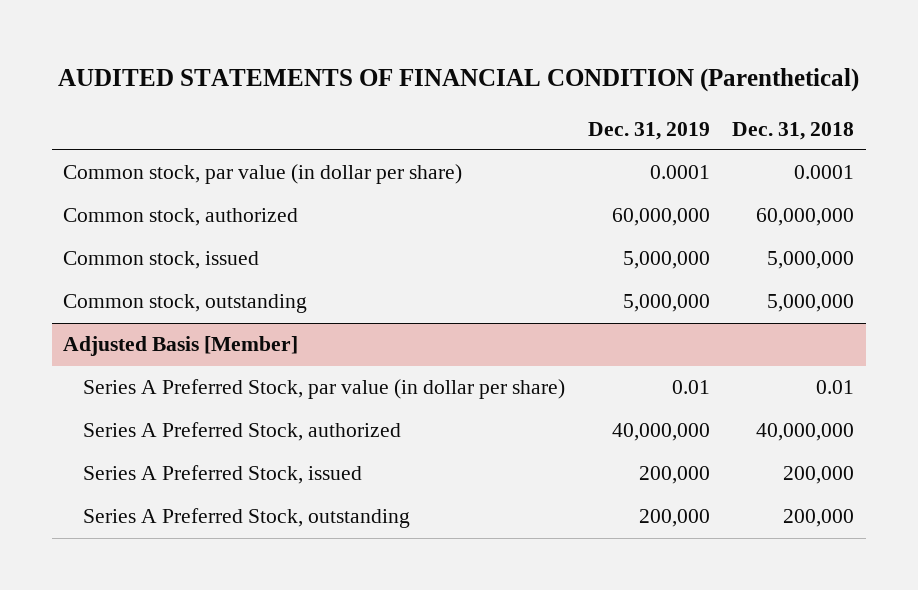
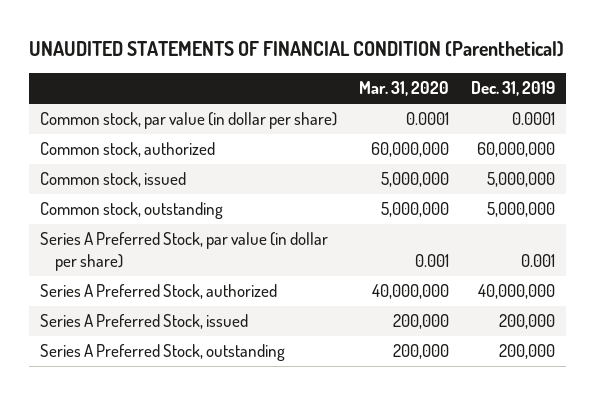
[57,67,859,92] AUDITED STATEMENTS OF FINANCIAL CONDITION (Parenthetical) -> [29,40,565,57] UNAUDITED STATEMENTS OF FINANCIAL CONDITION (Parenthetical)
[732,121,855,140] Dec. 31, 2018 -> none
none -> [359,81,450,97] Mar. 31, 2020
[63,336,299,357] Adjusted Basis [Member] -> none
[671,380,710,395] 0.01 -> [520,254,555,268] 0.001

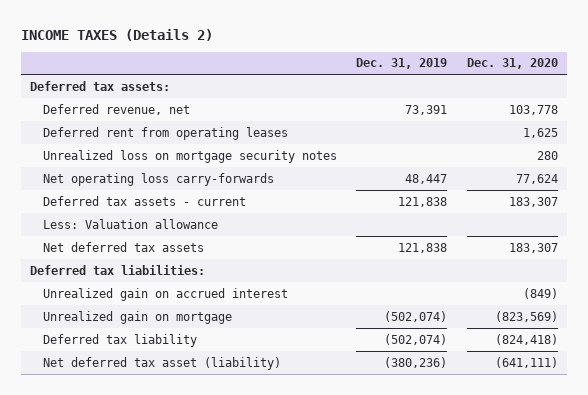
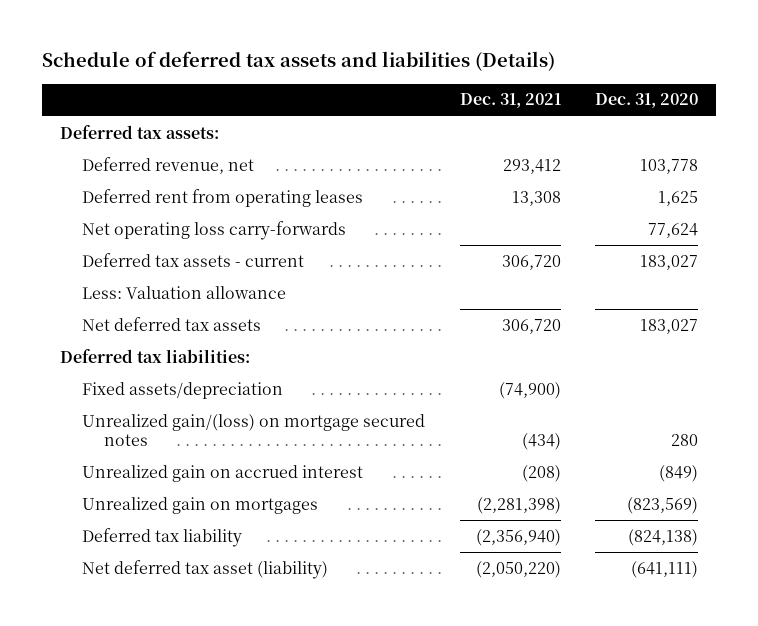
[20,28,213,41] INCOME TAXES (Details 2) -> [42,51,556,72] Schedule of deferred tax assets and liabilities (Details)
[356,58,448,70] Dec. 31, 2019 -> none
none -> [459,93,561,109] Dec. 31, 2021
[42,149,337,163] Unrealized loss on mortgage security notes -> none
[508,196,558,207] 183,307 -> [640,254,699,270] 183,027
[508,242,558,253] 183,307 -> [640,318,699,334] 183,027
none -> [81,381,283,399] Fixed assets/depreciation
none -> [81,413,425,447] Unrealized gain/(loss) on mortgage secured notes
[42,310,232,324] Unrealized gain on mortgage -> [81,496,318,514] Unrealized gain on mortgages
[494,333,558,345] (824,418) -> [628,528,699,546] (824,138)

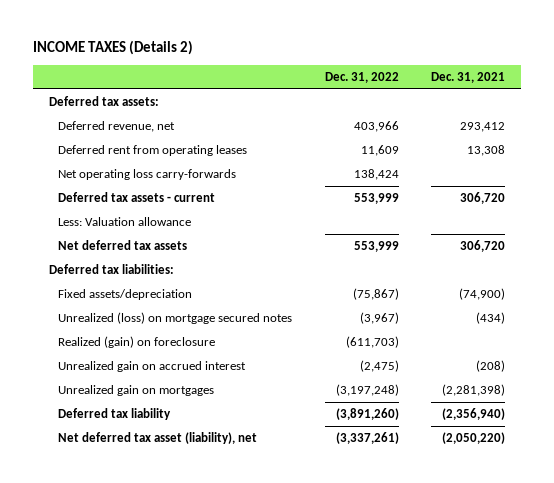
[42,51,556,72] Schedule of deferred tax assets and liabilities (Details) -> [32,40,193,56] INCOME TAXES (Details 2)
[595,93,699,109] Dec. 31, 2020 -> none
none -> [324,71,399,83] Dec. 31, 2022
[81,413,425,447] Unrealized gain/(loss) on mortgage secured notes -> [58,311,293,324] Unrealized (loss) on mortgage secured notes
none -> [58,335,216,348] Realized (gain) on foreclosure
[81,559,328,579] Net deferred tax asset (liability) -> [58,431,258,444] Net deferred tax asset (liability), net

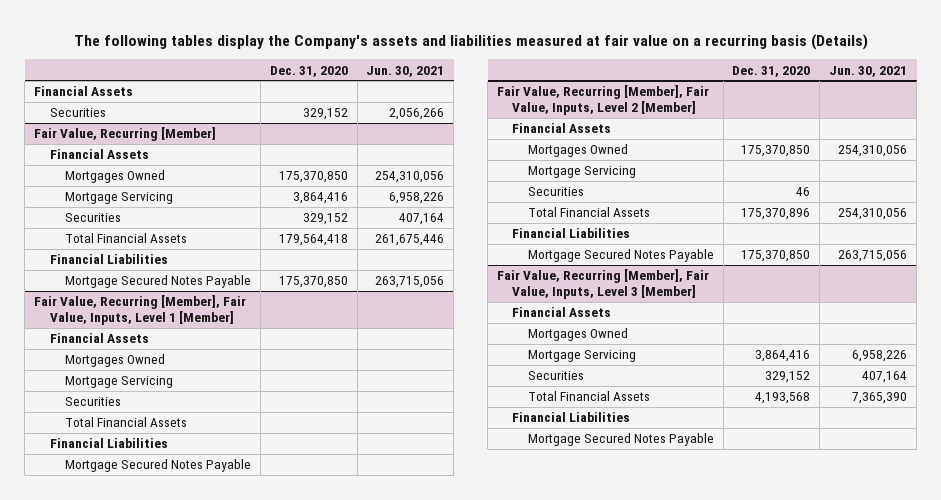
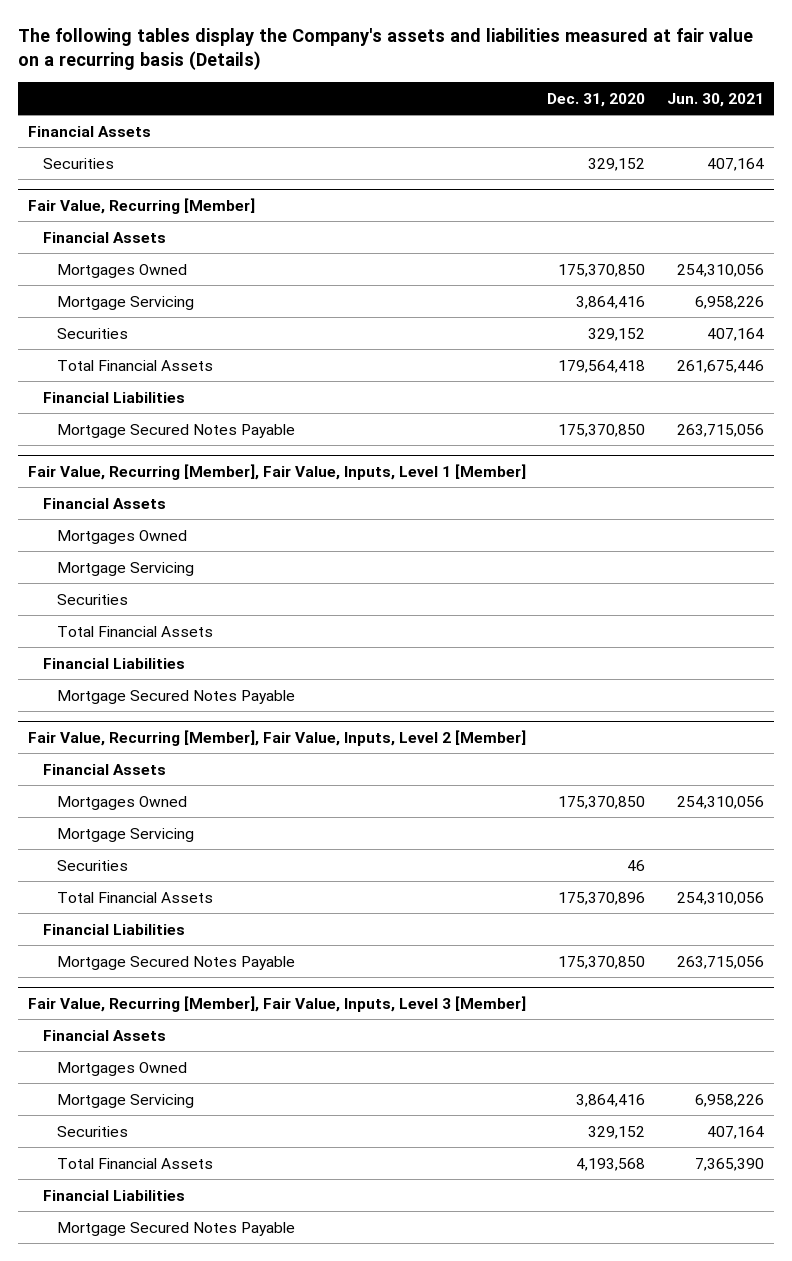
[389,108,445,121] 2,056,266 -> [706,157,764,171] 407,164

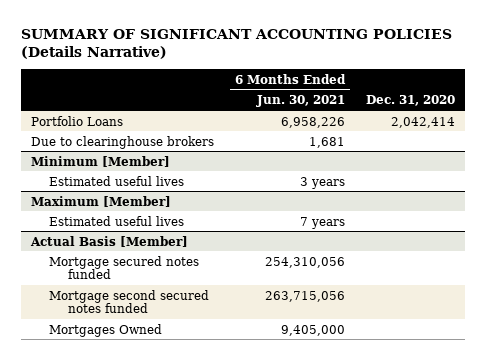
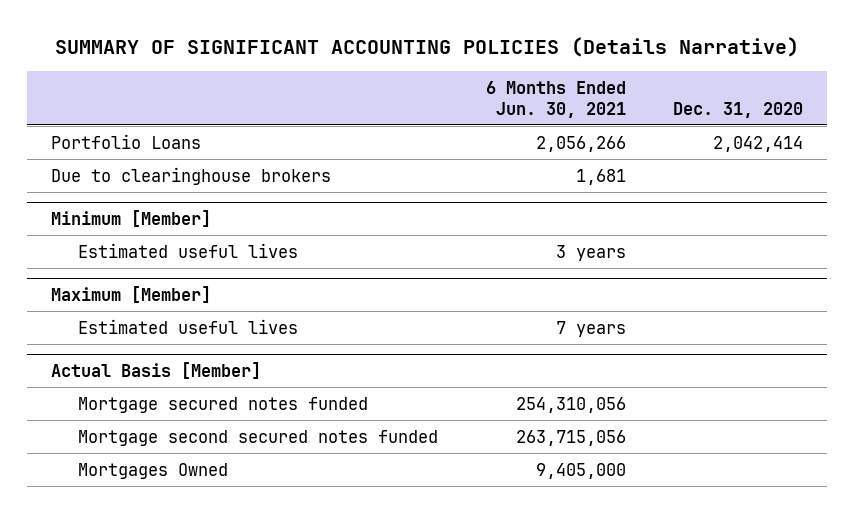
[281,116,346,128] 6,958,226 -> [535,135,626,152] 2,056,266

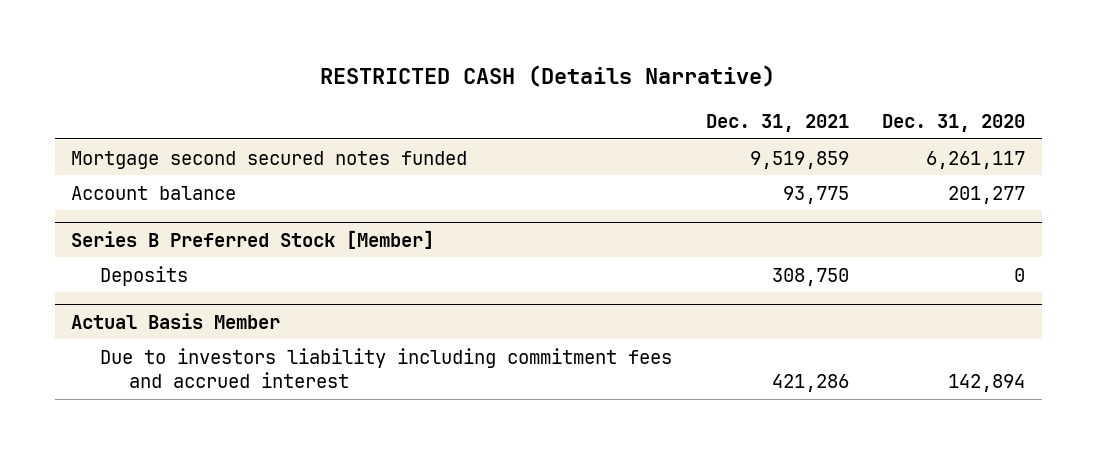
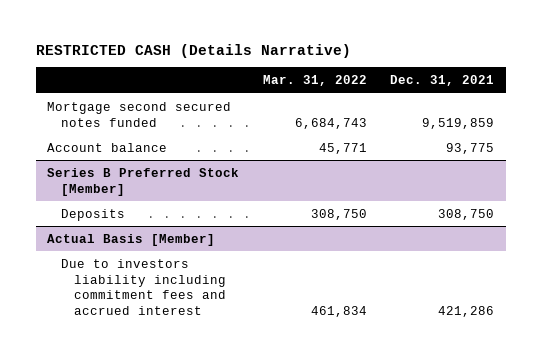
[882,113,1026,132] Dec. 31, 2020 -> none
none -> [262,75,367,87] Mar. 31, 2022
[71,312,281,329] Actual Basis Member -> [47,233,216,246] Actual Basis [Member]

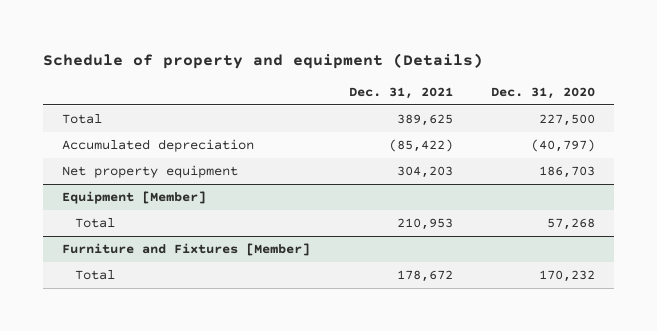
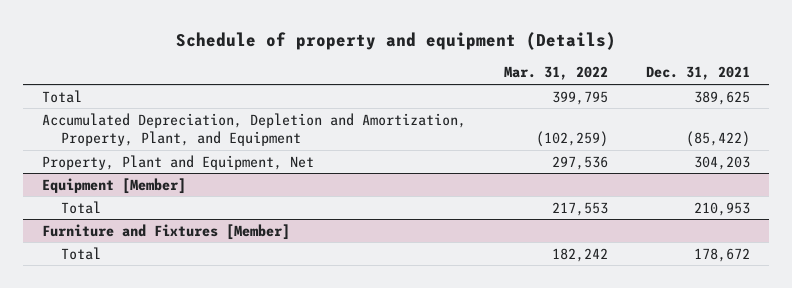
[491,87,596,100] Dec. 31, 2020 -> none
none -> [504,66,609,81] Mar. 31, 2022
[62,138,255,152] Accumulated depreciation -> [42,112,467,147] Accumulated Depreciation, Depletion and Amortization, Property, Plant, and Equipment
[62,164,239,178] Net property equipment -> [42,154,315,170] Property, Plant and Equipment, Net

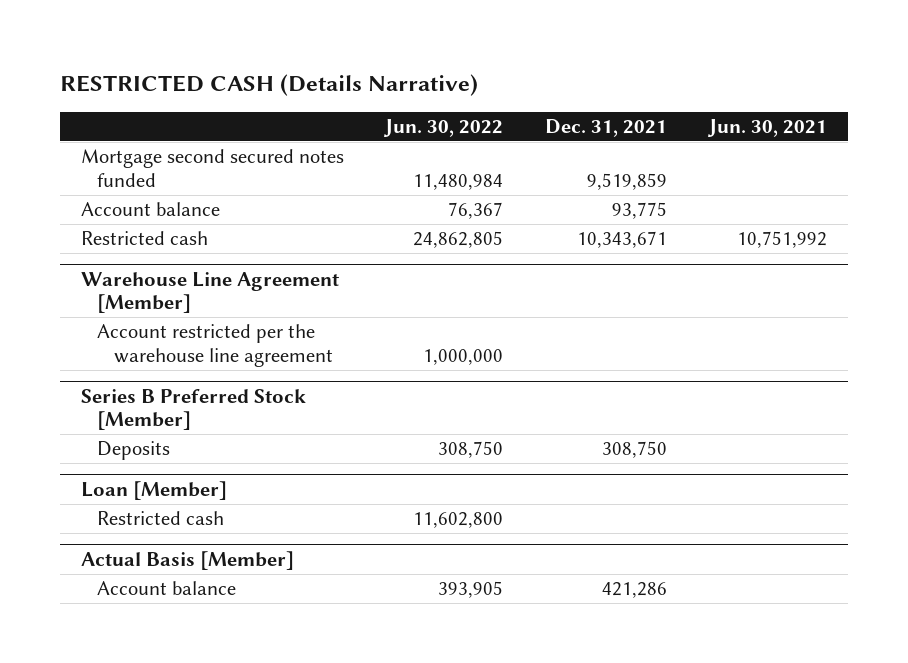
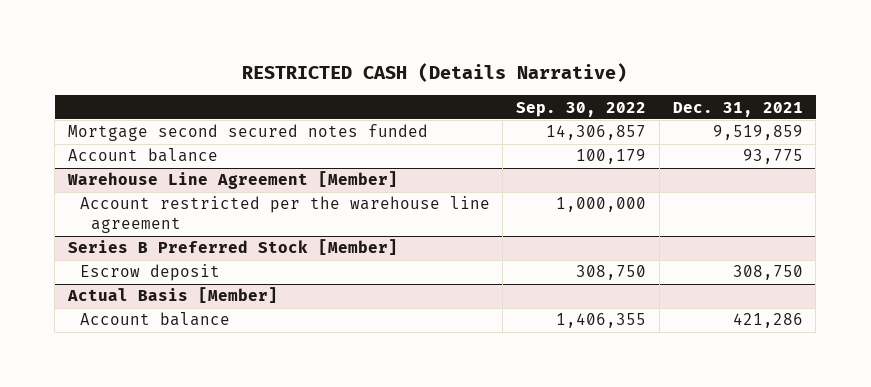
[383,118,504,137] Jun. 30, 2022 -> none
[707,118,828,137] Jun. 30, 2021 -> none
none -> [516,101,647,117] Sep. 30, 2022
[80,231,208,246] Restricted cash -> none
[80,480,227,500] Loan [Member] -> none
[97,511,225,526] Restricted cash -> none
[97,441,171,461] Deposits -> [79,264,220,282] Escrow deposit

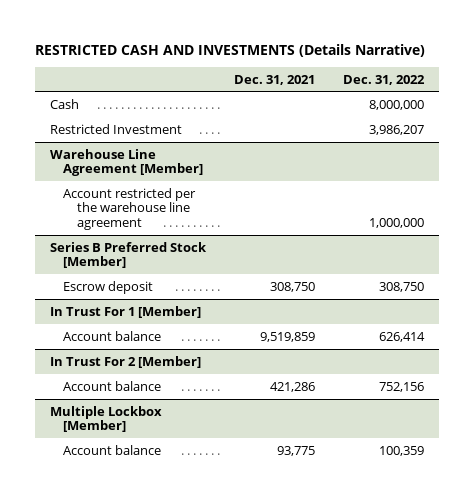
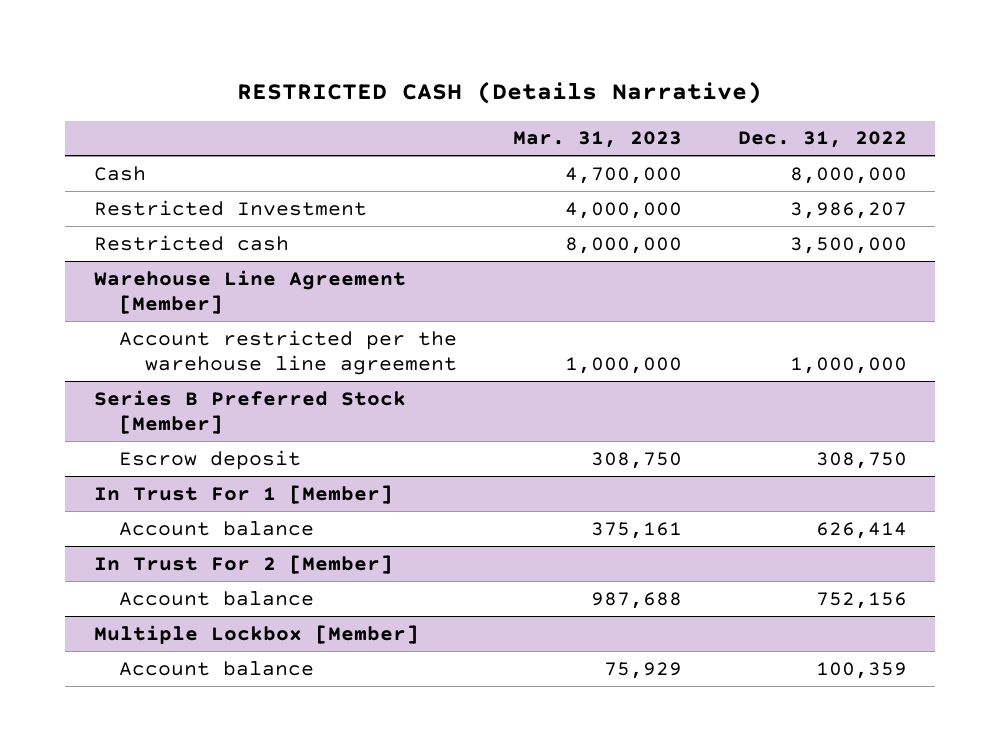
[35,43,426,57] RESTRICTED CASH AND INVESTMENTS (Details Narrative) -> [237,81,763,105] RESTRICTED CASH (Details Narrative)
[233,74,315,85] Dec. 31, 2021 -> none
none -> [513,131,683,149] Mar. 31, 2023
none -> [93,234,289,251] Restricted cash

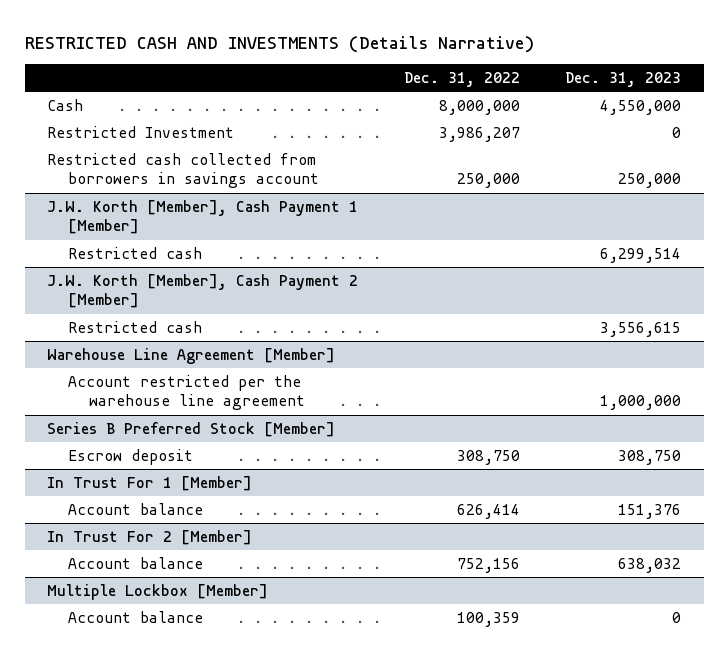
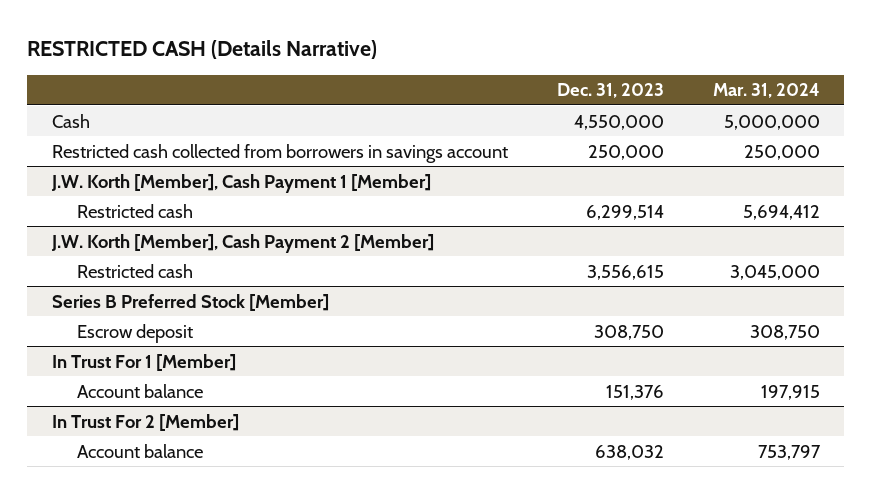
[24,35,534,53] RESTRICTED CASH AND INVESTMENTS (Details Narrative) -> [27,40,378,60] RESTRICTED CASH (Details Narrative)
[403,71,520,87] Dec. 31, 2022 -> none
none -> [712,83,820,99] Mar. 31, 2024
[47,125,235,138] Restricted Investment -> none
[47,347,336,364] Warehouse Line Agreement [Member] -> none
[68,374,306,411] Account restricted per the warehouse line agreement -> none
[47,583,269,600] Multiple Lockbox [Member] -> none
[68,610,204,623] Account balance -> none

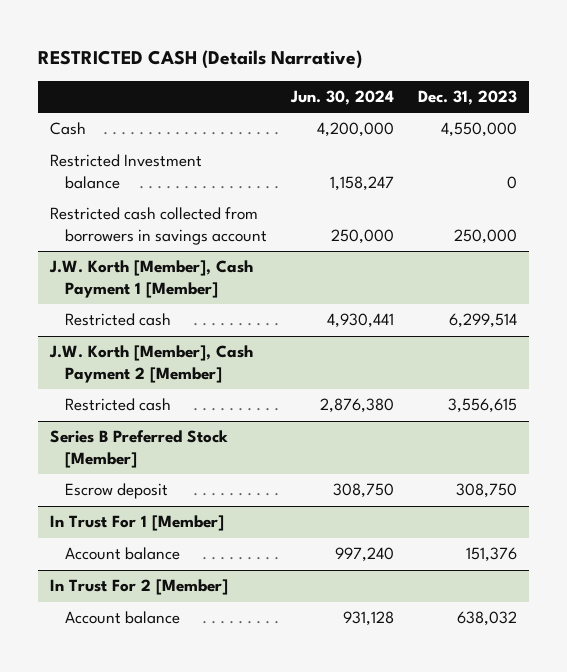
[712,83,820,99] Mar. 31, 2024 -> none
none -> [289,90,394,106] Jun. 30, 2024
none -> [50,154,203,189] Restricted Investment balance

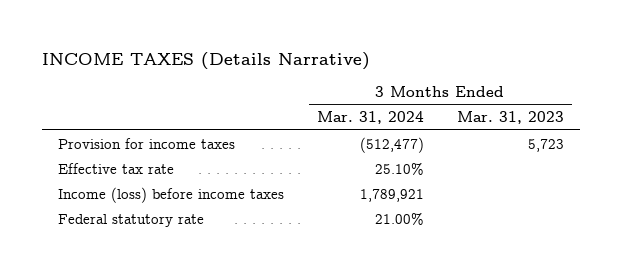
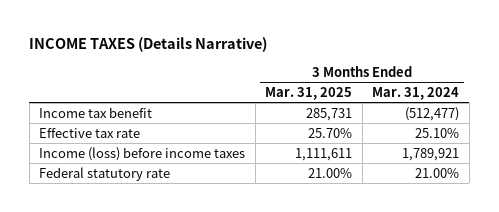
[456,110,564,124] Mar. 31, 2023 -> none
none -> [265,86,353,100] Mar. 31, 2025
[58,137,236,149] Provision for income taxes -> [39,106,153,118] Income tax benefit

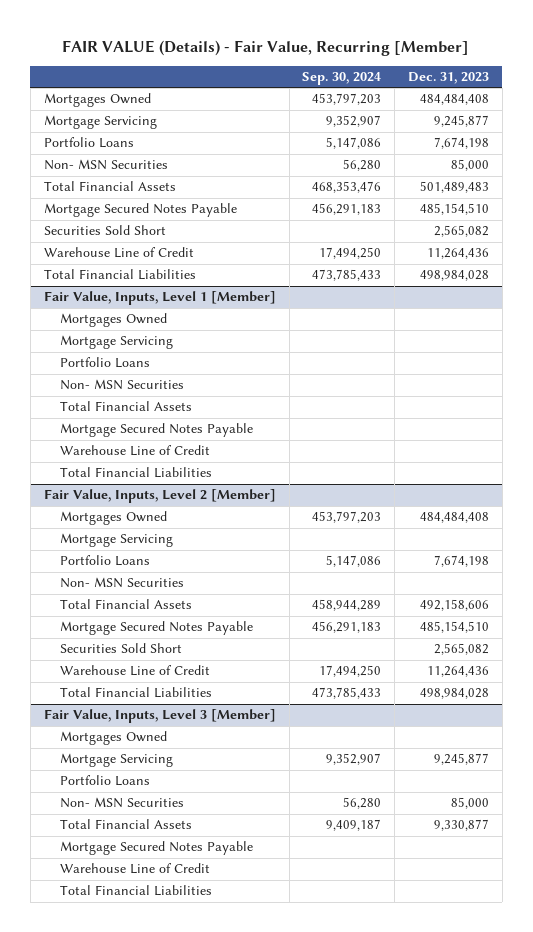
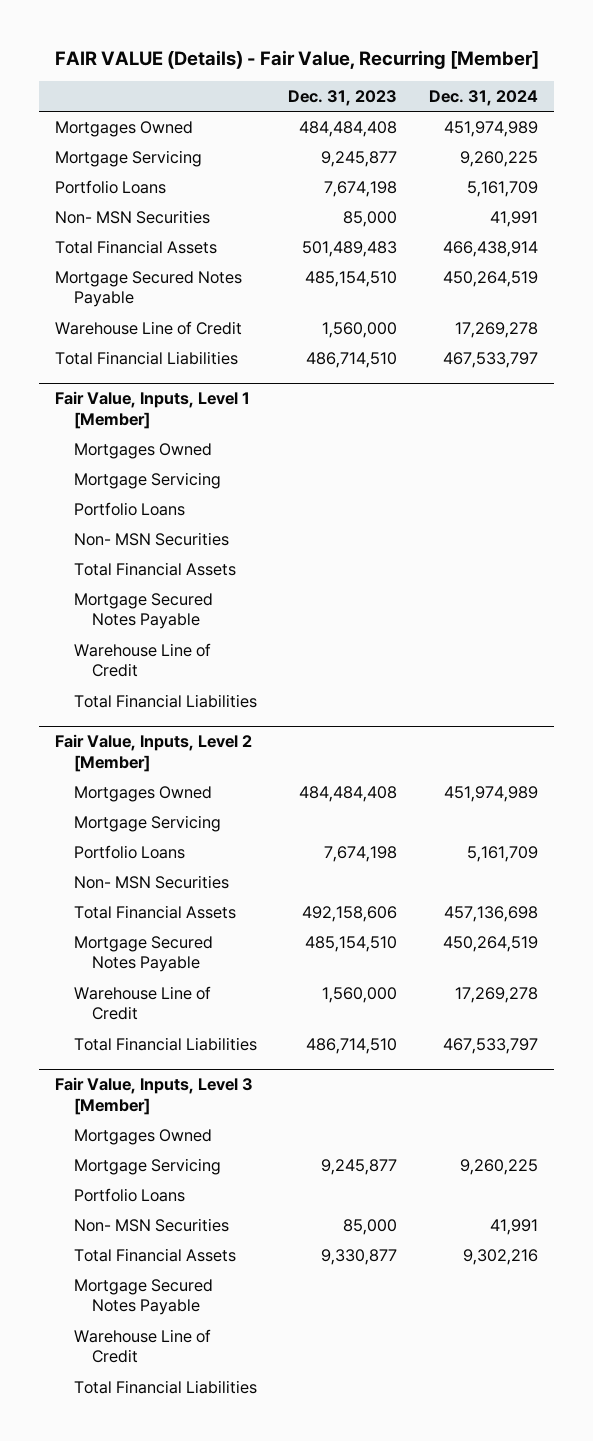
[302,72,382,86] Sep. 30, 2024 -> none
none -> [429,90,539,107] Dec. 31, 2024
[43,225,166,236] Securities Sold Short -> none
[427,248,490,260] 11,264,436 -> [322,321,398,338] 1,560,000
[420,270,490,282] 498,984,028 -> [306,351,398,368] 486,714,510
[60,643,183,654] Securities Sold Short -> none
[427,666,490,678] 11,264,436 -> [322,986,398,1003] 1,560,000
[420,688,490,700] 498,984,028 -> [306,1037,398,1054] 486,714,510

